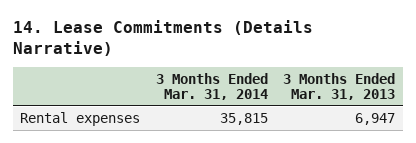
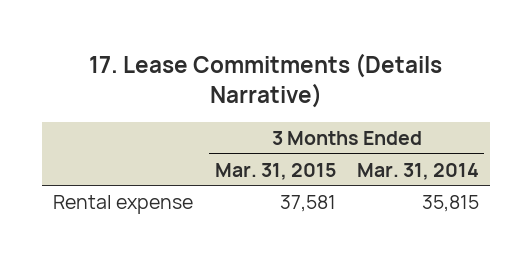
[12,20,313,57] 14. Lease Commitments (Details Narrative) -> [89,52,443,108] 17. Lease Commitments (Details Narrative)
[283,72,396,101] 3 Months Ended Mar. 31, 2013 -> none
none -> [214,162,336,180] Mar. 31, 2015
[20,112,141,127] Rental expenses -> [53,194,194,214] Rental expense

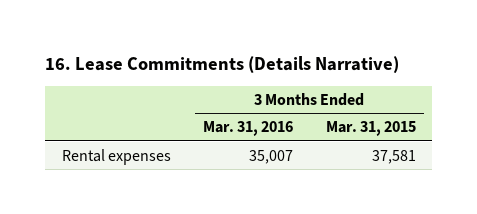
[89,52,443,108] 17. Lease Commitments (Details Narrative) -> [45,56,400,74] 16. Lease Commitments (Details Narrative)
[357,162,480,180] Mar. 31, 2014 -> none
none -> [203,121,294,137] Mar. 31, 2016
[53,194,194,214] Rental expense -> [61,148,171,165] Rental expenses

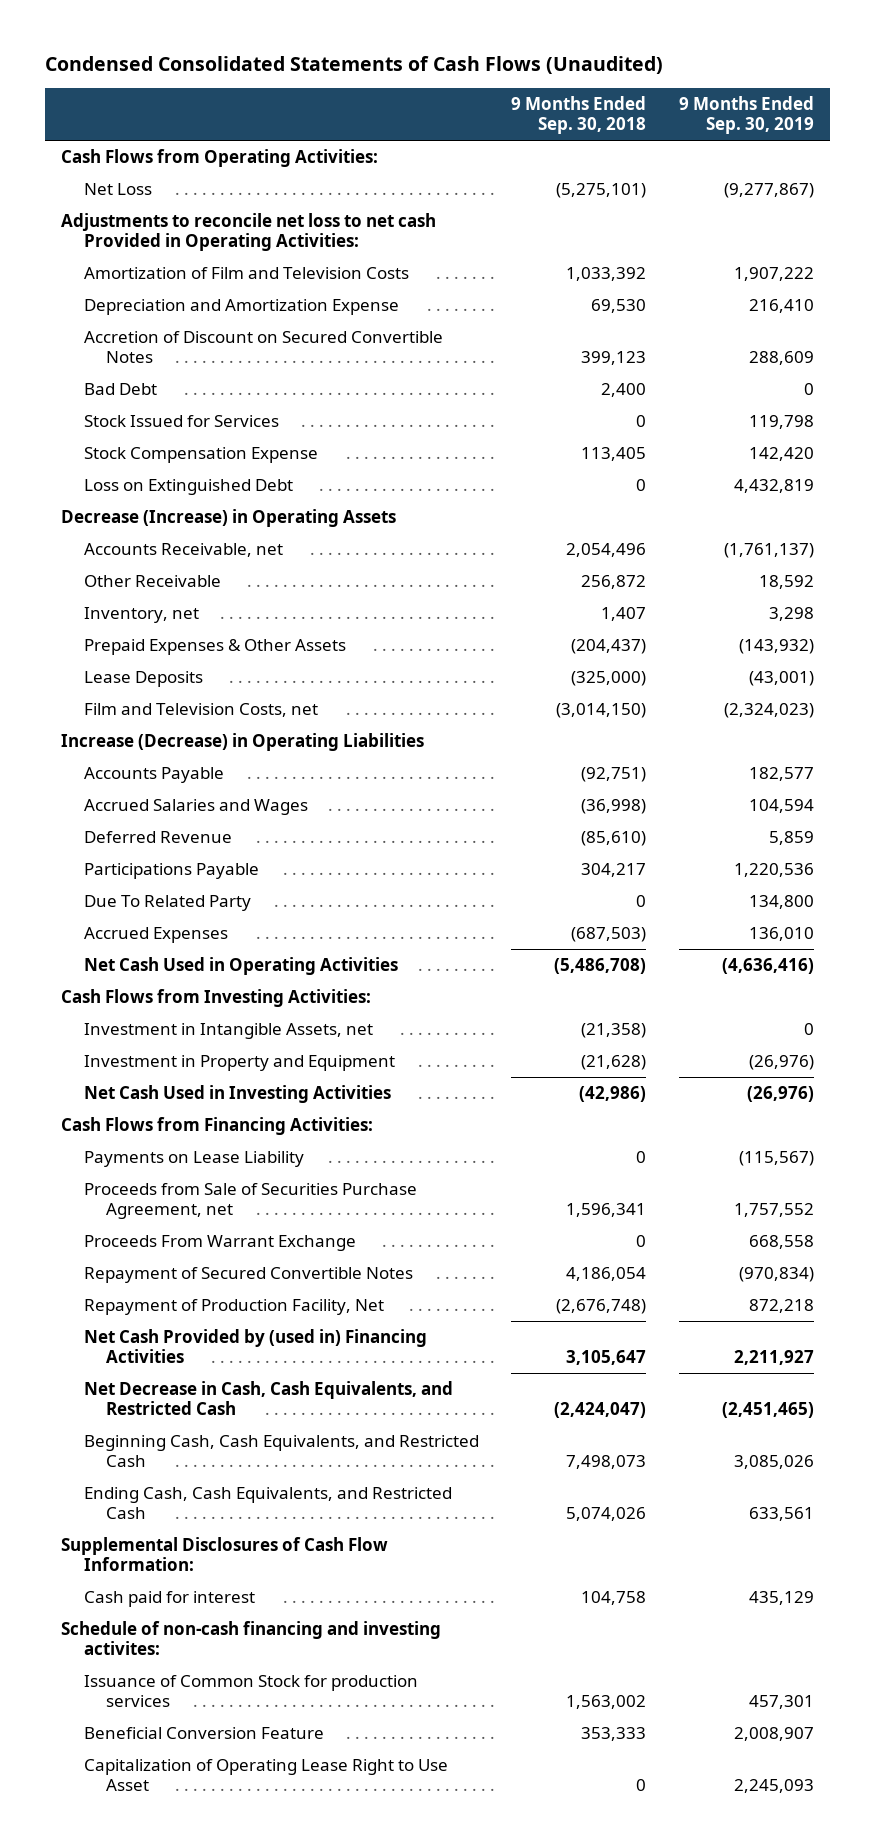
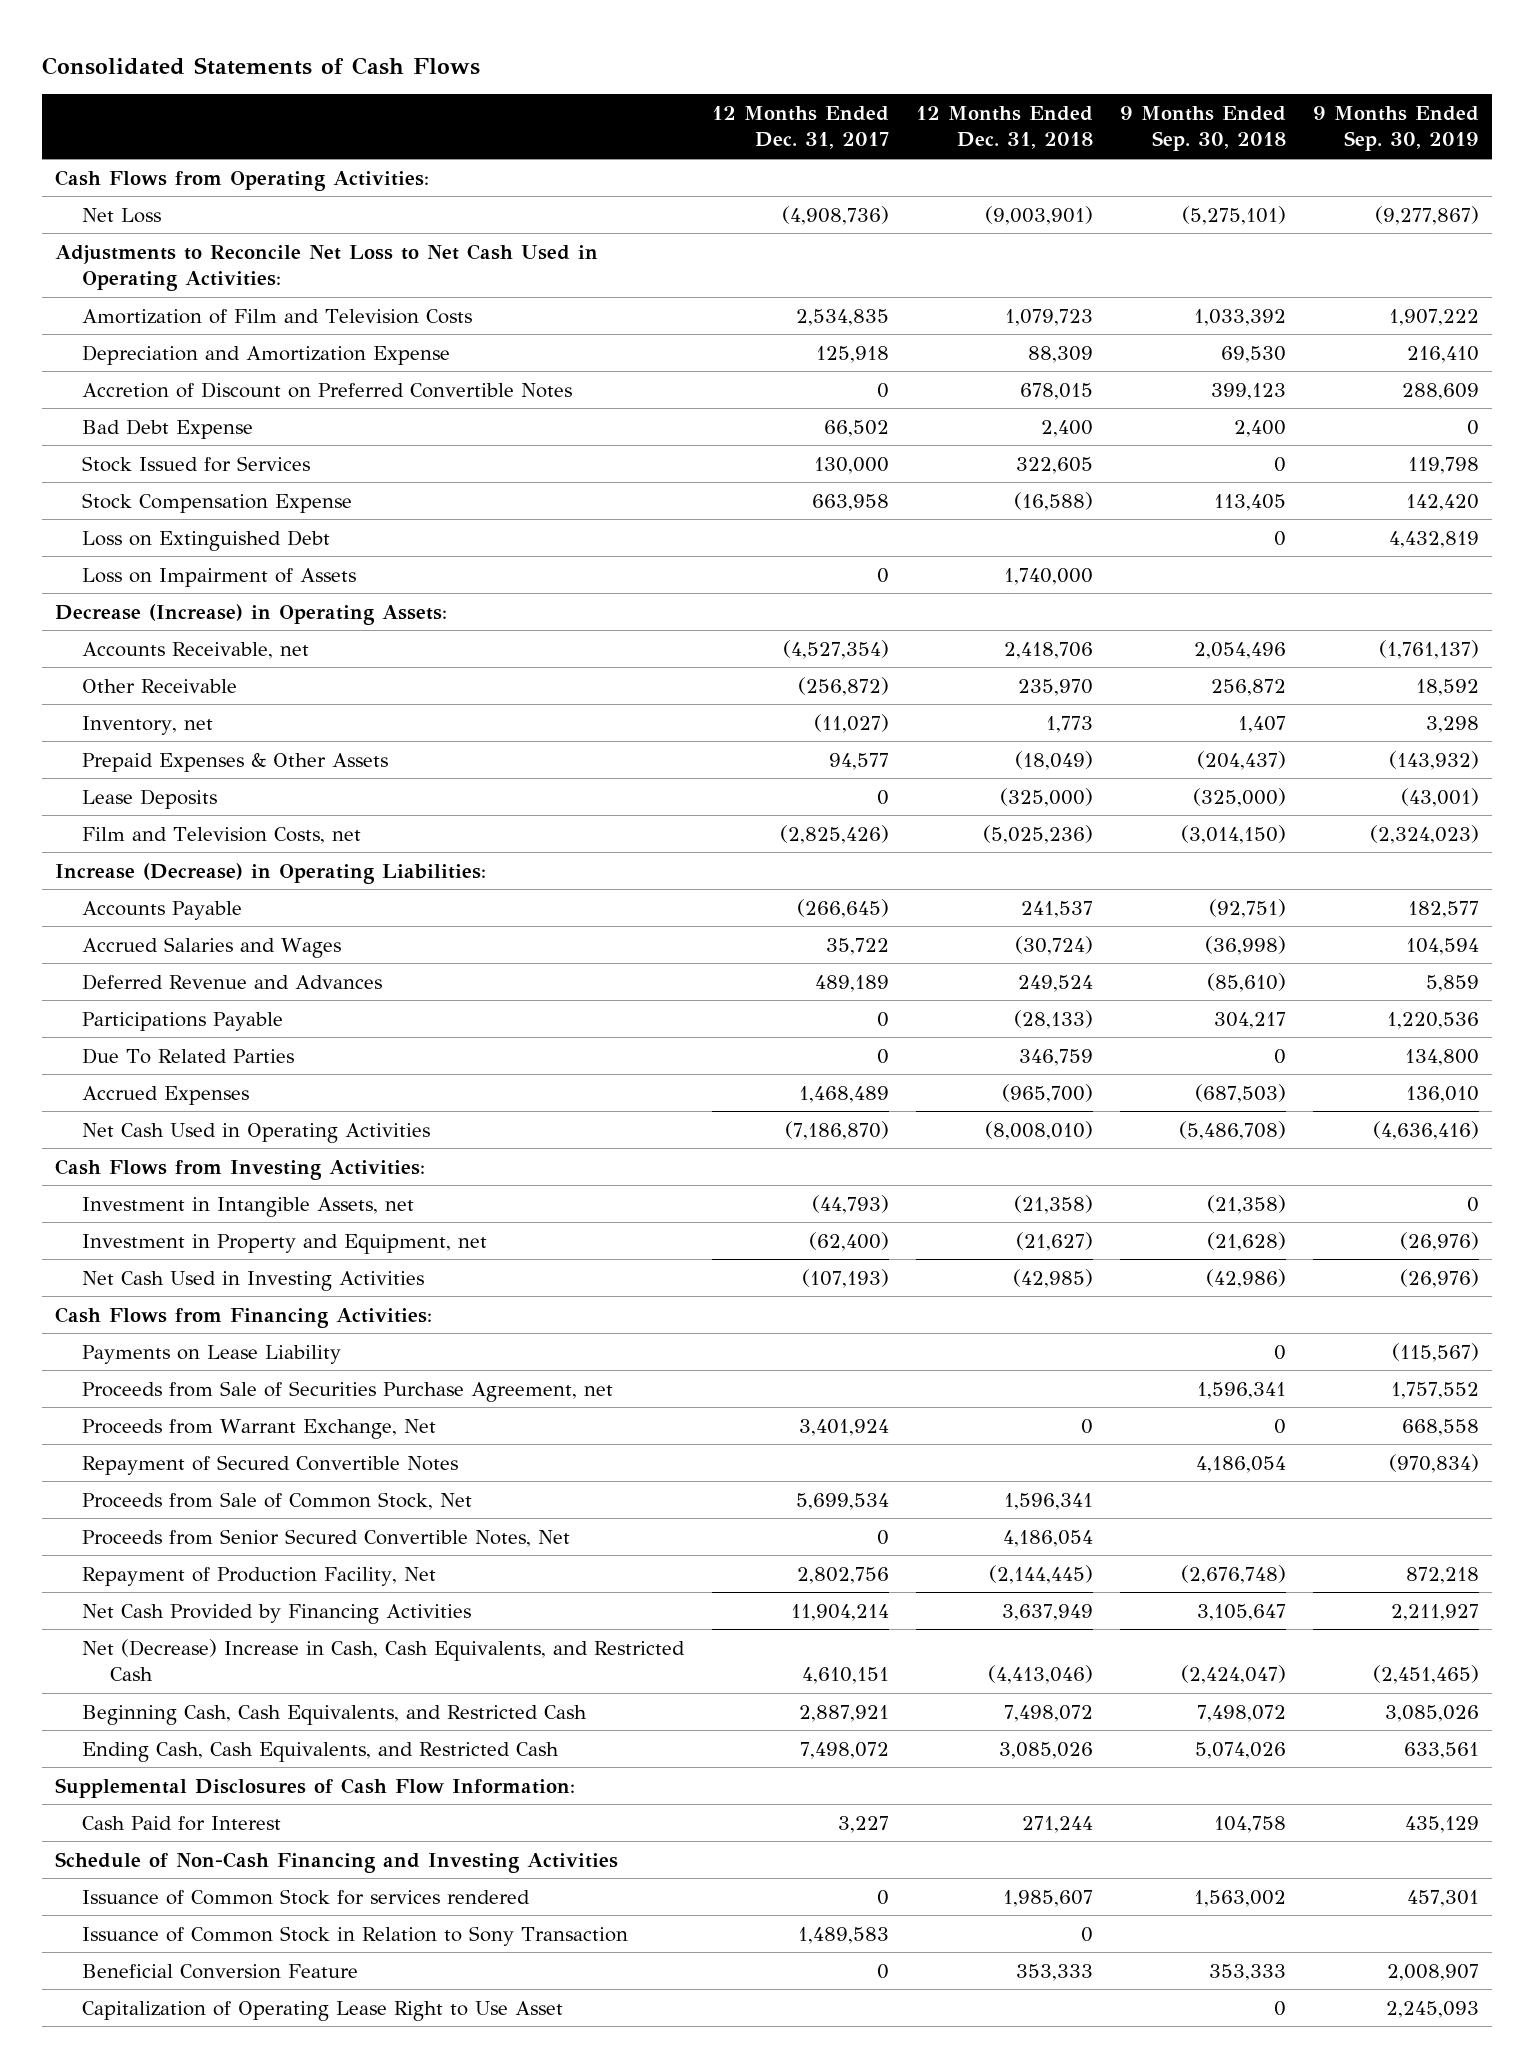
[45,56,664,75] Condensed Consolidated Statements of Cash Flows (Unaudited) -> [41,56,480,75] Consolidated Statements of Cash Flows
none -> [711,105,889,150] 12 Months Ended Dec. 31, 2017
none -> [915,105,1093,150] 12 Months Ended Dec. 31, 2018
[61,212,437,252] Adjustments to reconcile net loss to net cash Provided in Operating Activities: -> [55,243,599,292] Adjustments to Reconcile Net Loss to Net Cash Used in Operating Activities:
[83,330,443,364] Accretion of Discount on Secured Convertible Notes -> [82,381,573,398] Accretion of Discount on Preferred Convertible Notes
[83,382,157,395] Bad Debt -> [82,418,254,439] Bad Debt Expense
none -> [82,567,357,587] Loss on Impairment of Assets
[61,508,397,527] Decrease (Increase) in Operating Assets -> [55,603,448,625] Decrease (Increase) in Operating Assets:
[61,732,425,751] Increase (Decrease) in Operating Liabilities -> [55,862,487,884] Increase (Decrease) in Operating Liabilities:
[83,830,232,843] Deferred Revenue -> [82,973,383,990] Deferred Revenue and Advances
[83,894,251,911] Due To Related Party -> [82,1047,295,1064] Due To Related Parties
[83,1054,395,1071] Investment in Property and Equipment -> [82,1233,488,1254] Investment in Property and Equipment, net
[83,1234,356,1251] Proceeds From Warrant Exchange -> [82,1418,437,1439] Proceeds from Warrant Exchange, Net
none -> [82,1491,473,1510] Proceeds from Sale of Common Stock, Net
none -> [82,1528,571,1547] Proceeds from Senior Secured Convertible Notes, Net
[83,1328,427,1364] Net Cash Provided by (used in) Financing Activities -> [82,1603,472,1624] Net Cash Provided by Financing Activities
[83,1380,453,1416] Net Decrease in Cash, Cash Equivalents, and Restricted Cash -> [82,1638,686,1682] Net (Decrease) Increase in Cash, Cash Equivalents, and Restricted Cash
[566,1455,647,1470] 7,498,073 -> [1196,1704,1286,1722] 7,498,072
[83,1590,255,1607] Cash paid for interest -> [82,1815,282,1831] Cash Paid for Interest
[61,1620,442,1656] Schedule of non-cash financing and investing activites: -> [55,1851,619,1873] Schedule of Non-Cash Financing and Investing Activities
[83,1674,418,1708] Issuance of Common Stock for production services -> [82,1888,531,1905] Issuance of Common Stock for services rendered
none -> [82,1925,629,1946] Issuance of Common Stock in Relation to Sony Transaction

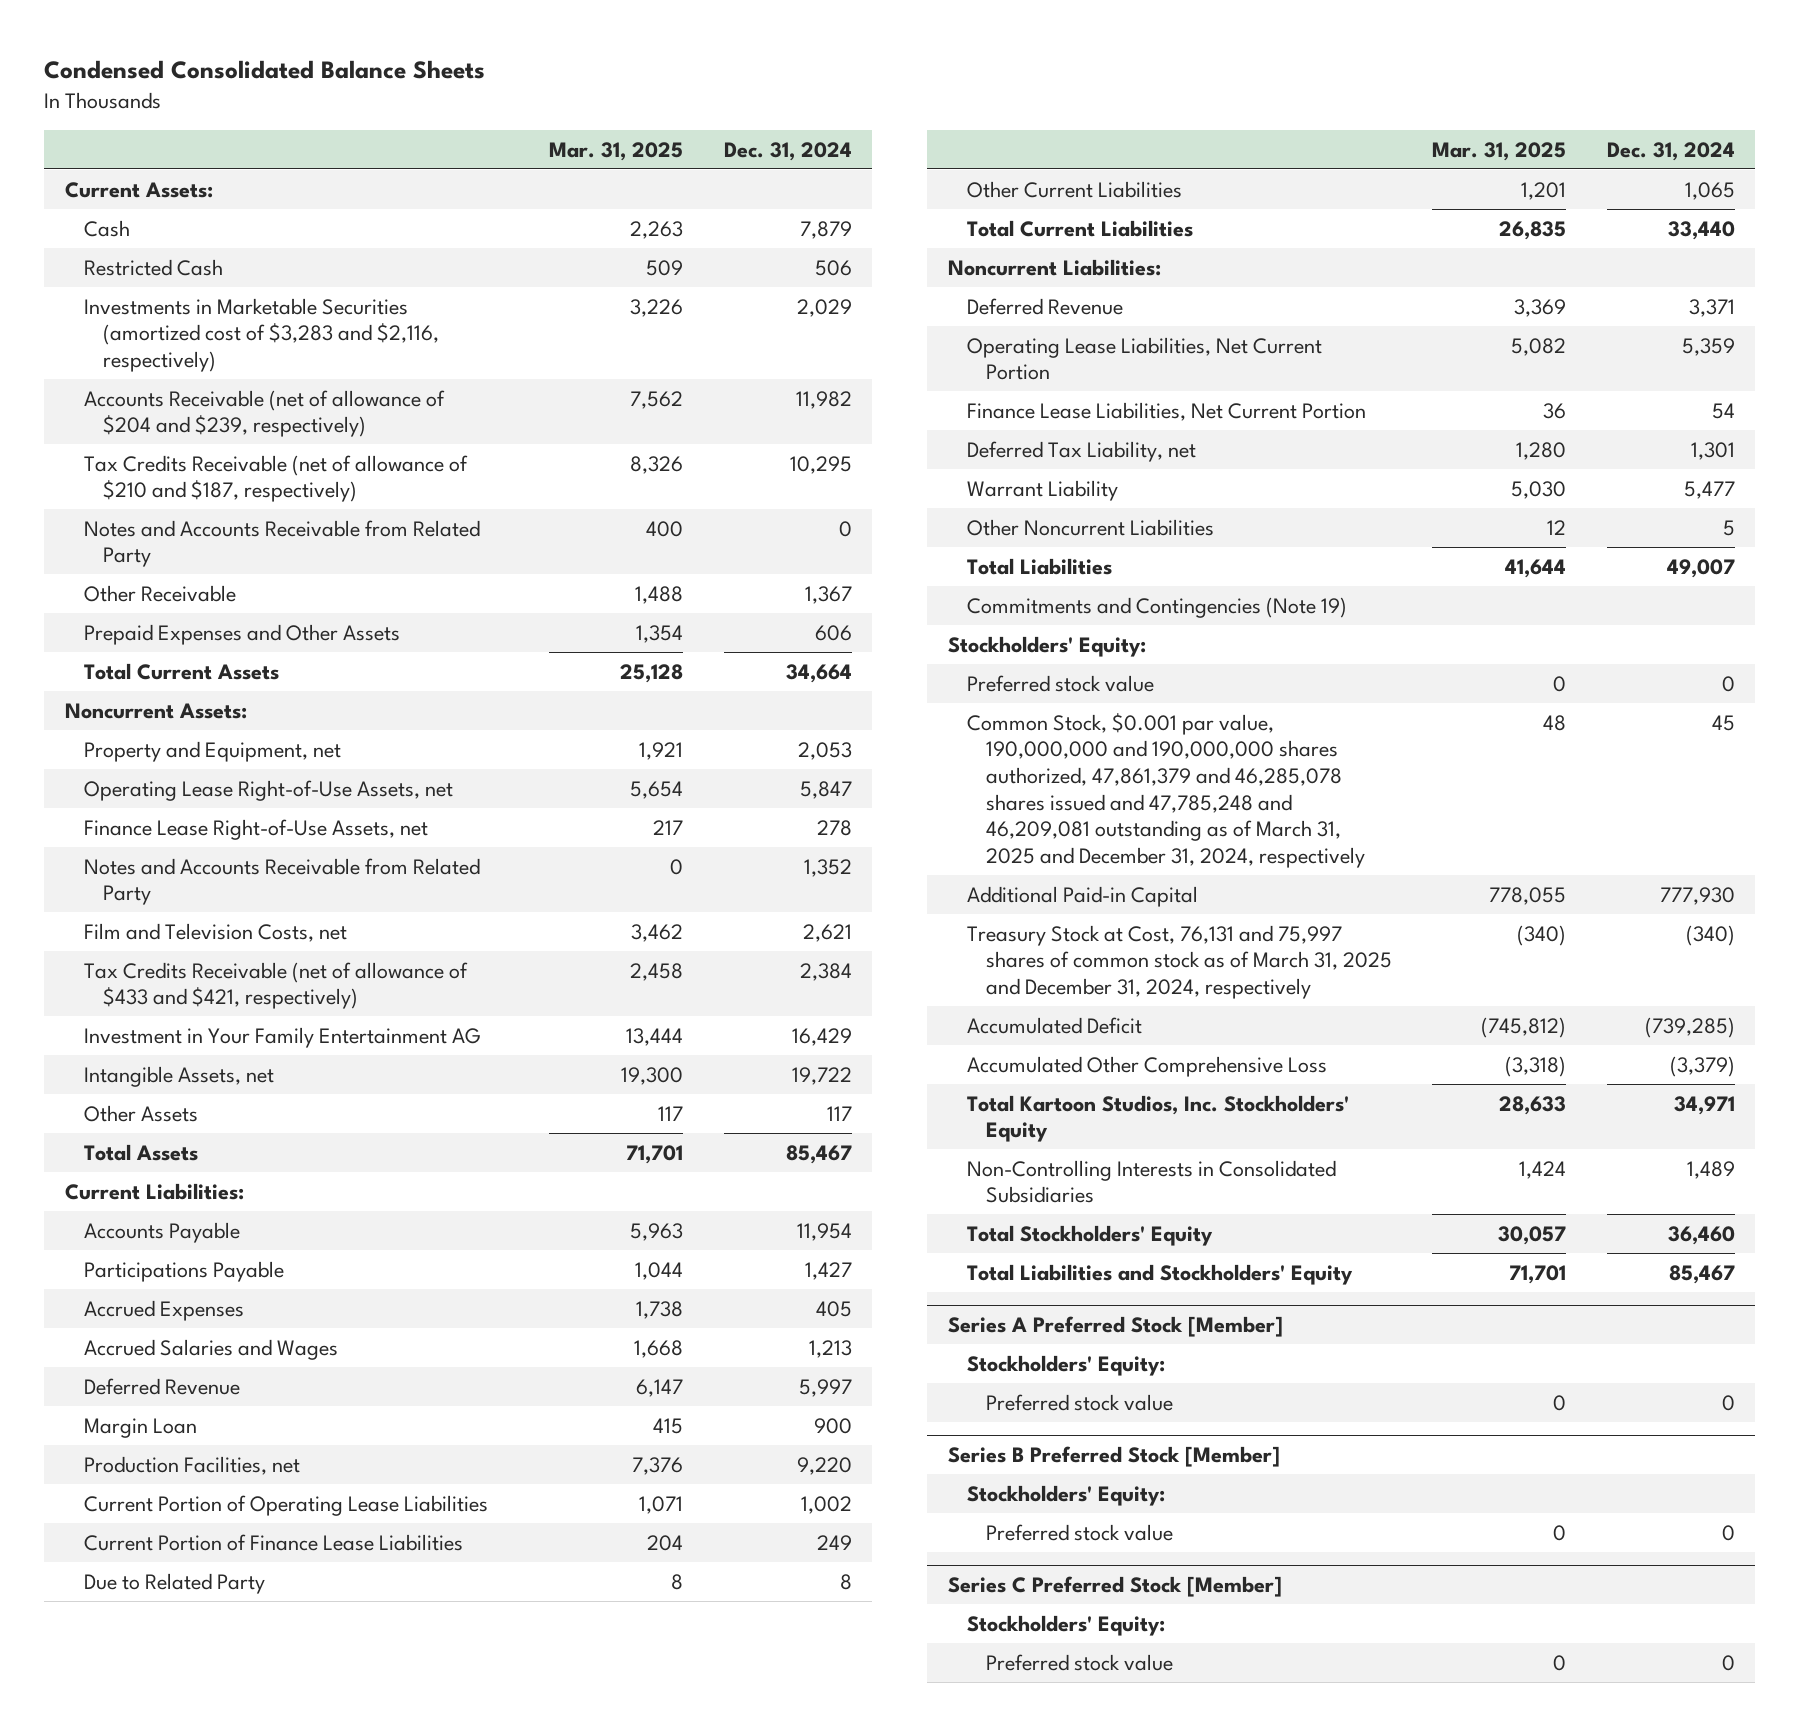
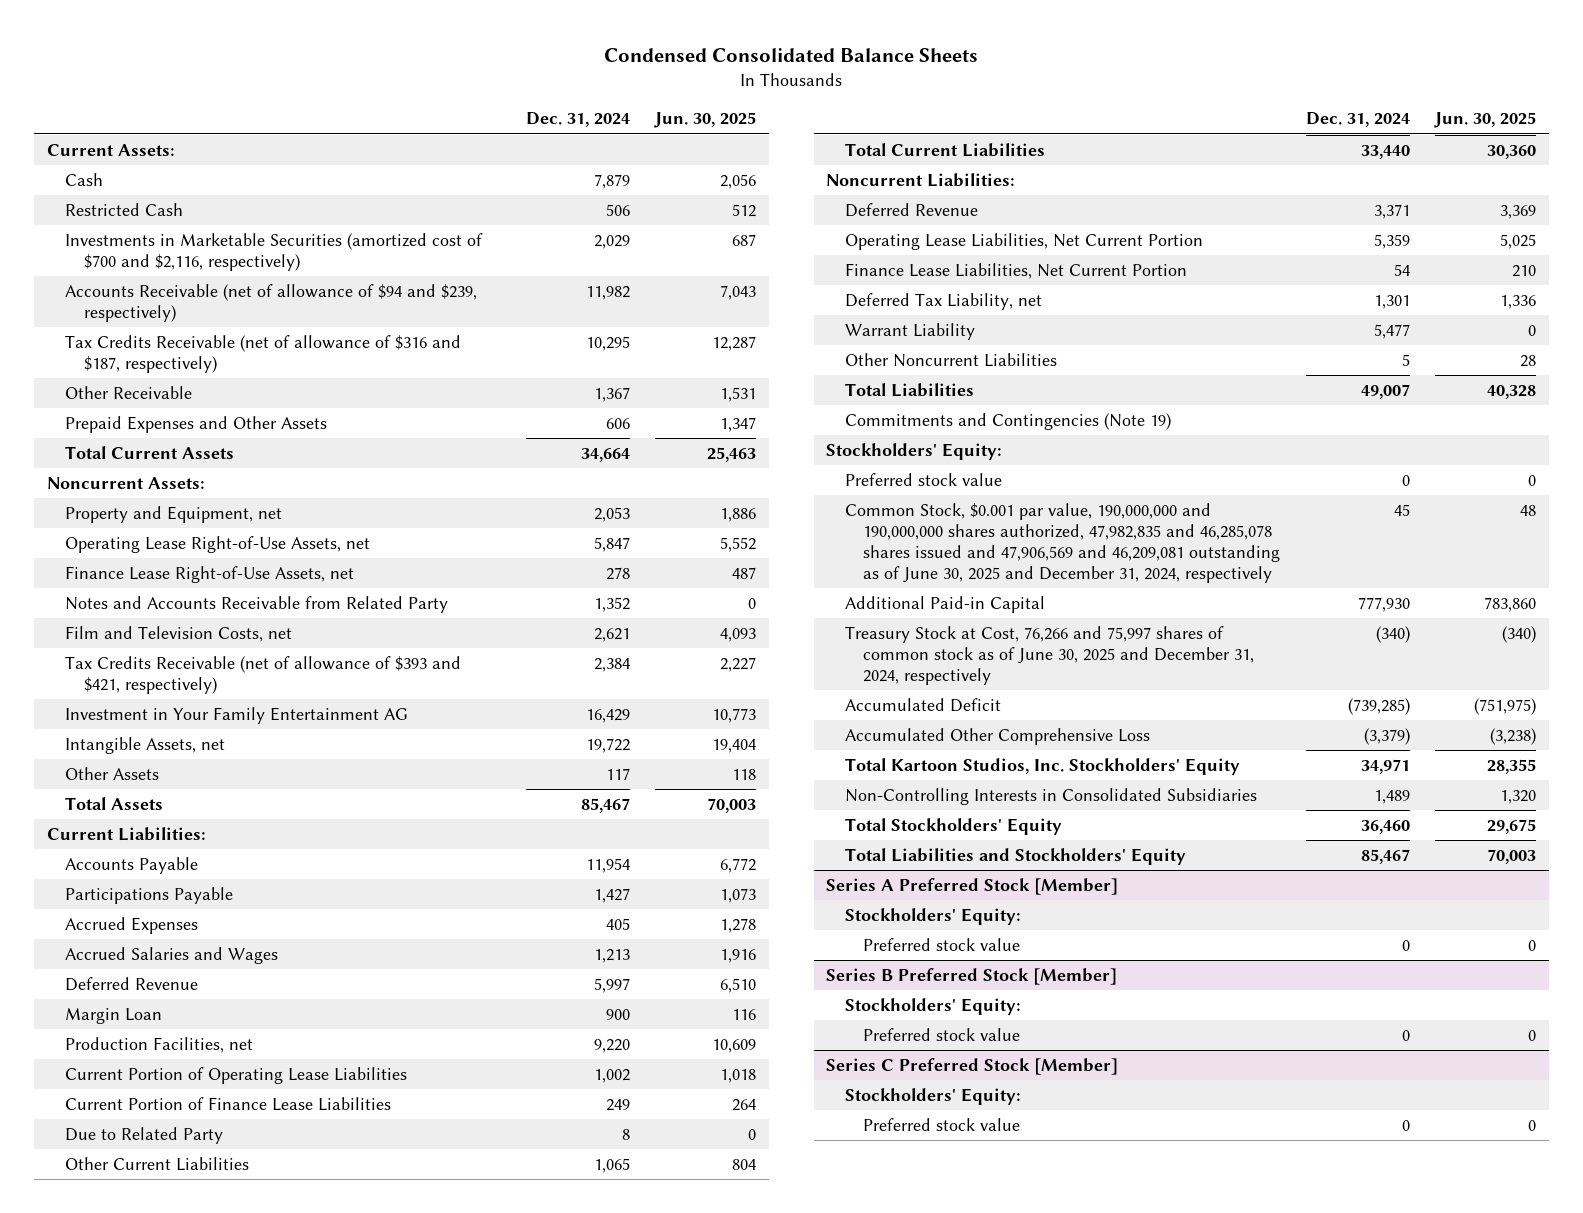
[549,141,684,161] Mar. 31, 2025 -> none
none -> [654,112,757,129] Jun. 30, 2025
[83,519,480,568] Notes and Accounts Receivable from Related Party -> none
[83,297,439,372] Investments in Marketable Securities (amortized cost of $3,283 and $2,116, respectively) -> [65,232,484,271] Investments in Marketable Securities (amortized cost of $700 and $2,116, respectively)
[83,389,445,438] Accounts Receivable (net of allowance of $204 and $239, respectively) -> [65,283,478,322] Accounts Receivable (net of allowance of $94 and $239, respectively)
[83,454,468,503] Tax Credits Receivable (net of allowance of $210 and $187, respectively) -> [65,334,462,373] Tax Credits Receivable (net of allowance of $316 and $187, respectively)
[83,961,468,1010] Tax Credits Receivable (net of allowance of $433 and $421, respectively) -> [65,655,462,694] Tax Credits Receivable (net of allowance of $393 and $421, respectively)
[966,712,1365,868] Common Stock, $0.001 par value, 190,000,000 and 190,000,000 shares authorized, 47,861,379 and 46,285,078 shares issued and 47,785,248 and 46,209,081 outstanding as of March 31, 2025 and December 31, 2024, respectively -> [844,502,1281,583] Common Stock, $0.001 par value, 190,000,000 and 190,000,000 shares authorized, 47,982,835 and 46,285,078 shares issued and 47,906,569 and 46,209,081 outstanding as of June 30, 2025 and December 31, 2024, respectively
[966,924,1392,999] Treasury Stock at Cost, 76,131 and 75,997 shares of common stock as of March 31, 2025 and December 31, 2024, respectively -> [844,625,1255,685] Treasury Stock at Cost, 76,266 and 75,997 shares of common stock as of June 30, 2025 and December 31, 2024, respectively

